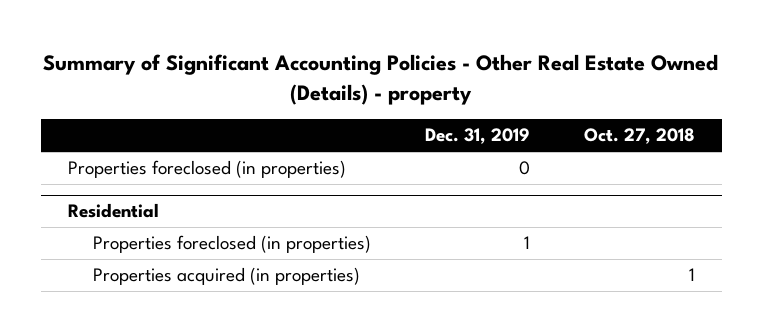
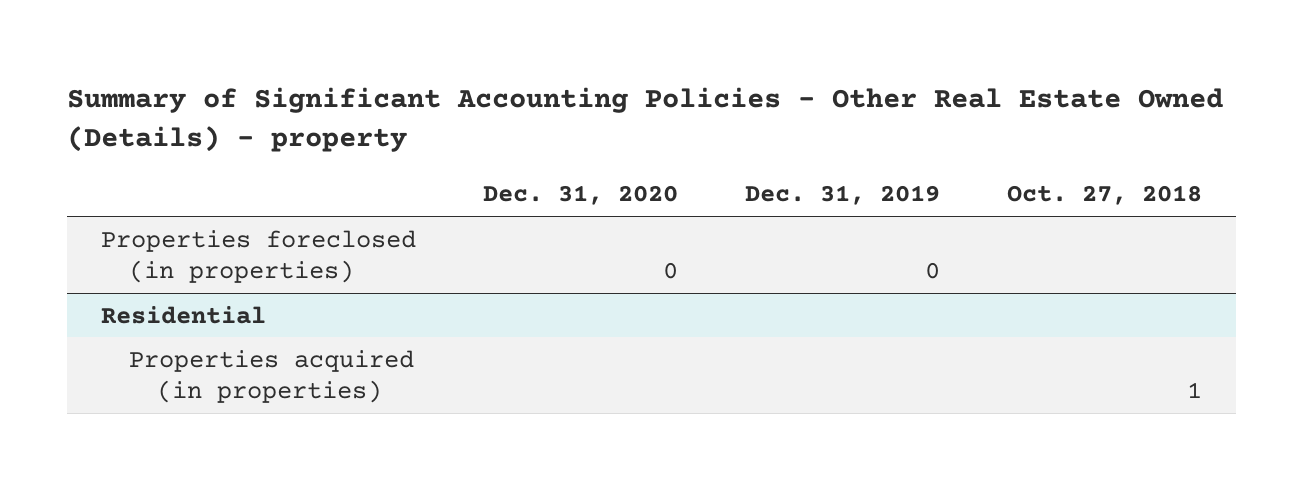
none -> [483,185,679,206] Dec. 31, 2020
[93,235,372,254] Properties foreclosed (in properties) -> none

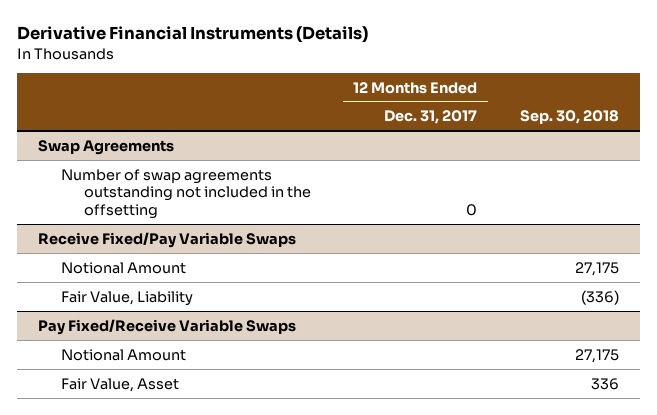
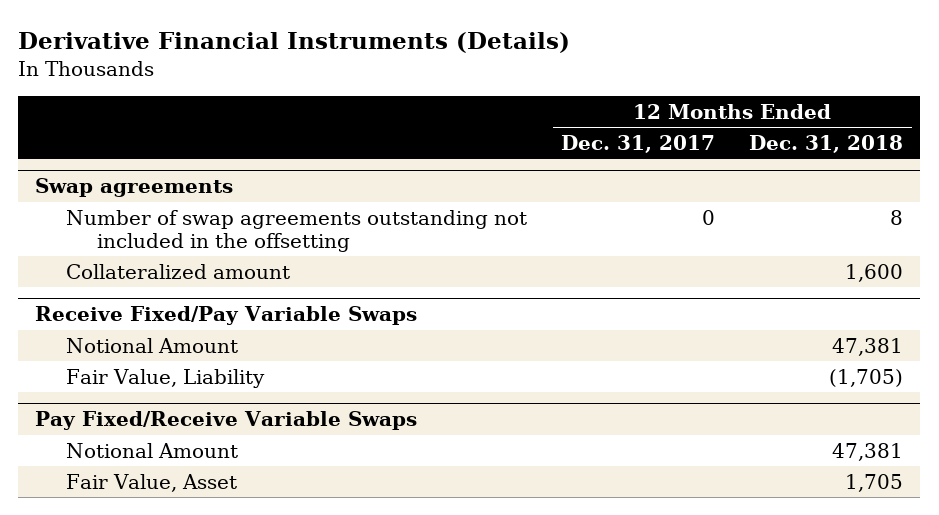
[519,110,619,125] Sep. 30, 2018 -> none
none -> [749,134,904,153] Dec. 31, 2018
[38,139,175,155] Swap Agreements -> [35,178,234,198] Swap agreements
none -> [66,263,291,279] Collateralized amount

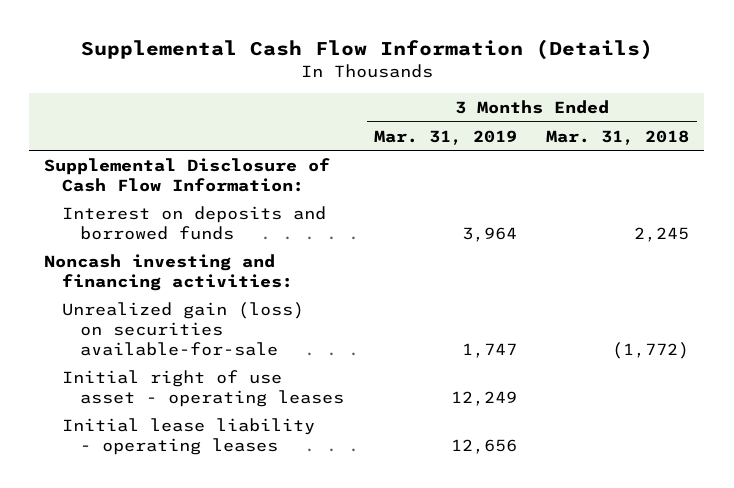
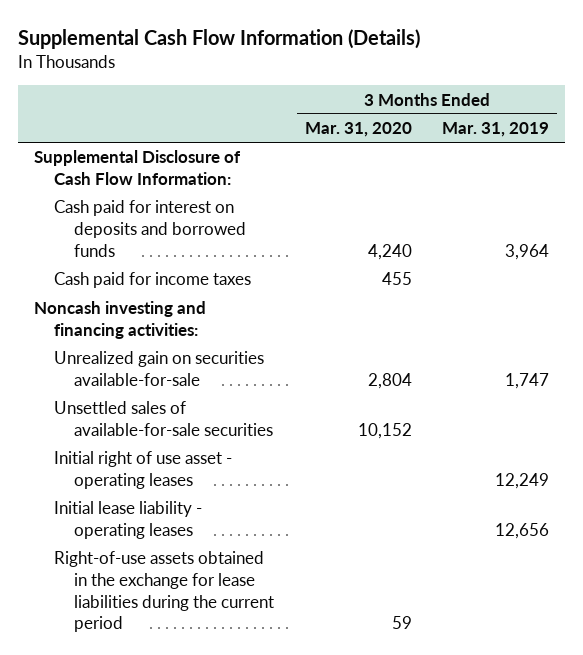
[546,129,690,145] Mar. 31, 2018 -> none
none -> [304,122,412,138] Mar. 31, 2020
[62,206,327,240] Interest on deposits and borrowed funds -> [53,200,246,257] Cash paid for interest on deposits and borrowed funds
none -> [53,272,251,289] Cash paid for income taxes
[62,302,305,356] Unrealized gain (loss) on securities available-for-sale -> [53,351,264,387] Unrealized gain on securities available-for-sale
none -> [53,401,273,437] Unsettled sales of available-for-sale securities
none -> [53,551,274,633] Right-of-use assets obtained in the exchange for lease liabilities during the current period

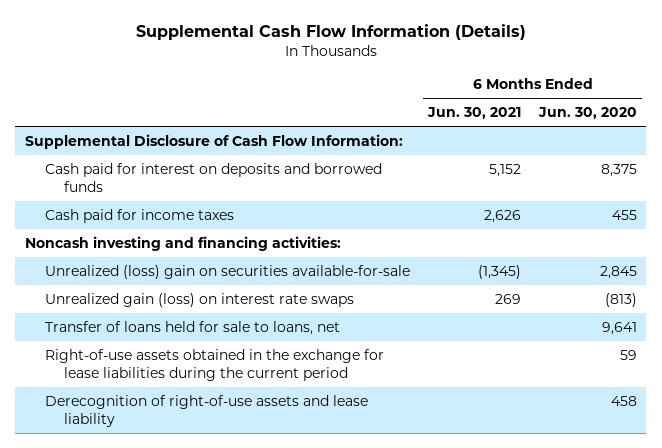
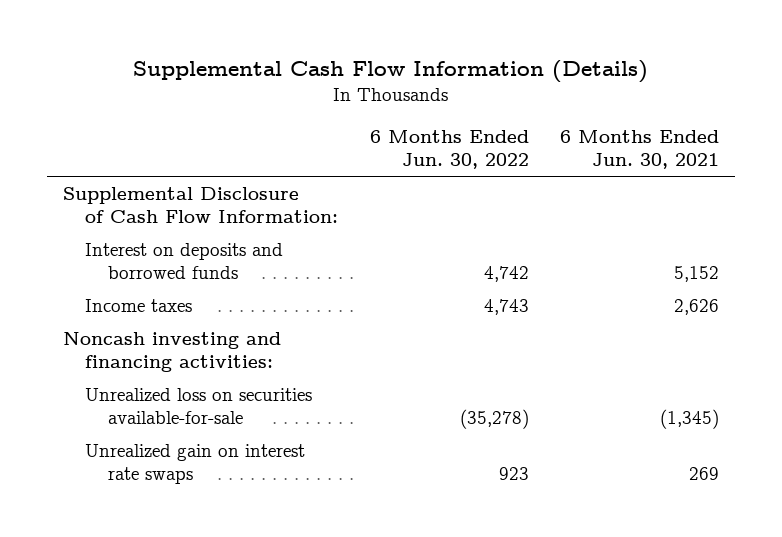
[538,107,638,120] Jun. 30, 2020 -> none
none -> [369,129,529,169] 6 Months Ended Jun. 30, 2022
[44,162,382,193] Cash paid for interest on deposits and borrowed funds -> [85,242,284,280] Interest on deposits and borrowed funds
[44,208,234,223] Cash paid for income taxes -> [85,298,193,312] Income taxes
[44,320,340,335] Transfer of loans held for sale to loans, net -> none
[44,348,384,382] Right-of-use assets obtained in the exchange for lease liabilities during the current period -> none
[44,394,368,428] Derecognition of right-of-use assets and lease liability -> none
[44,264,410,279] Unrealized (loss) gain on securities available-for-sale -> [85,387,313,425] Unrealized loss on securities available-for-sale
[44,292,354,307] Unrealized gain (loss) on interest rate swaps -> [85,443,306,485] Unrealized gain on interest rate swaps

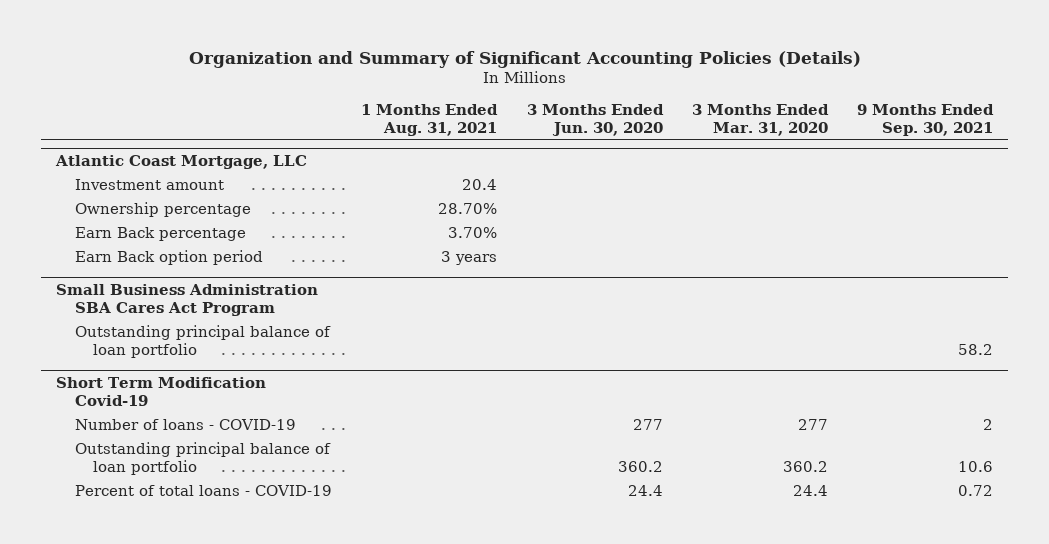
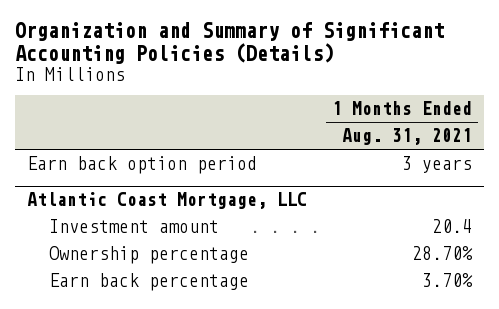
[526,103,664,136] 3 Months Ended Jun. 30, 2020 -> none
[691,103,829,136] 3 Months Ended Mar. 31, 2020 -> none
[857,103,995,136] 9 Months Ended Sep. 30, 2021 -> none
none -> [27,156,258,175] Earn back option period
[74,250,263,266] Earn Back option period -> none
[55,284,318,317] Small Business Administration SBA Cares Act Program -> none
[74,325,331,359] Outstanding principal balance of loan portfolio -> none
[55,377,266,407] Short Term Modification Covid-19 -> none
[74,419,296,431] Number of loans - COVID-19 -> none
[74,442,331,476] Outstanding principal balance of loan portfolio -> none
[74,485,332,497] Percent of total loans - COVID-19 -> none
[74,227,246,242] Earn Back percentage -> [48,273,249,292] Earn back percentage

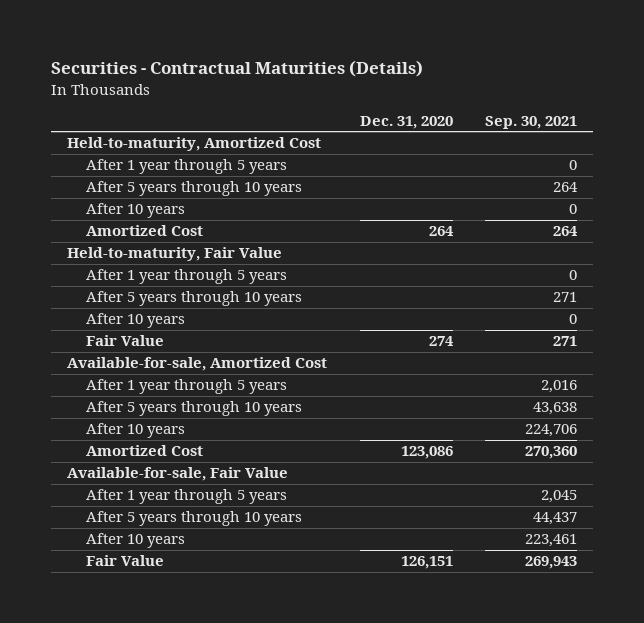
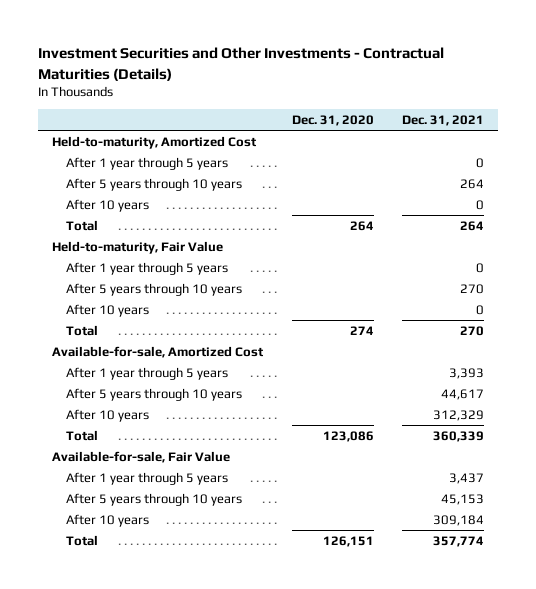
[51,60,424,78] Securities - Contractual Maturities (Details) -> [38,47,445,81] Investment Securities and Other Investments - Contractual Maturities (Details)
[485,115,578,129] Sep. 30, 2021 -> none
none -> [402,114,485,126] Dec. 31, 2021
[85,225,203,237] Amortized Cost -> [66,219,99,231] Total
[85,335,164,347] Fair Value -> [66,324,99,336] Total
[85,445,203,457] Amortized Cost -> [66,429,99,441] Total
[85,555,164,567] Fair Value -> [66,534,99,546] Total

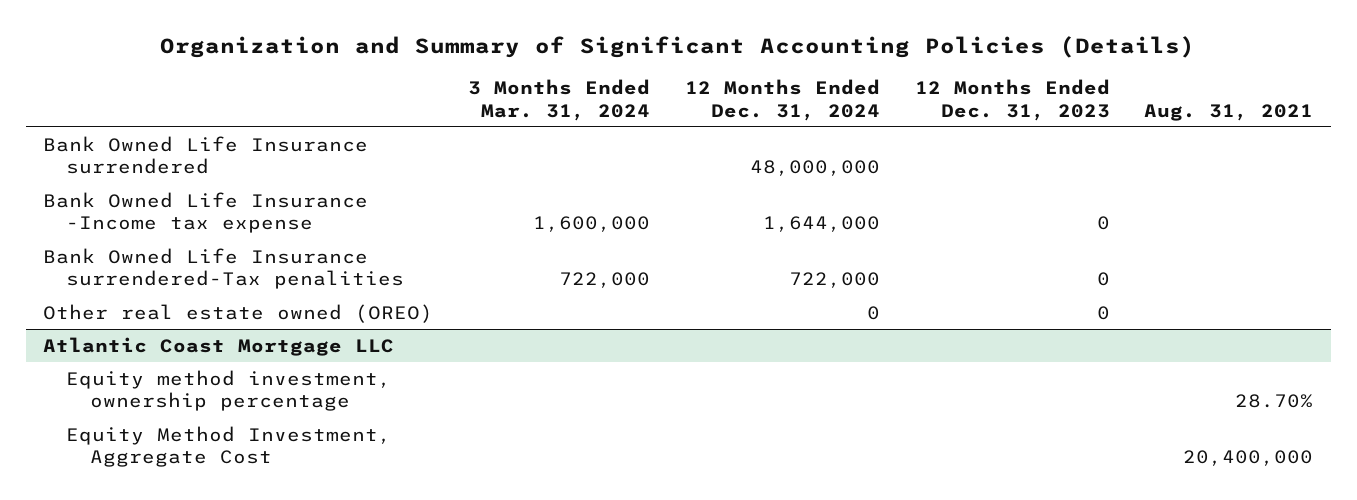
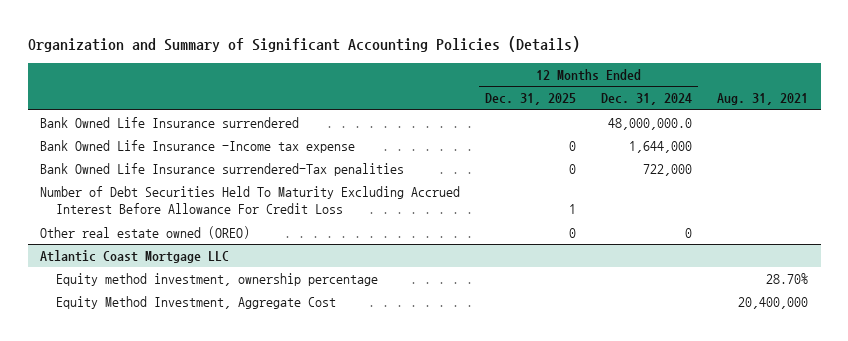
[468,79,651,121] 3 Months Ended Mar. 31, 2024 -> none
[914,79,1110,121] 12 Months Ended Dec. 31, 2023 -> none
none -> [485,93,577,106] Dec. 31, 2025
[749,160,880,177] 48,000,000 -> [608,118,693,131] 48,000,000.0
none -> [40,186,461,215] Number of Debt Securities Held To Maturity Excluding Accrued Interest Before Allowance For Credit Loss

